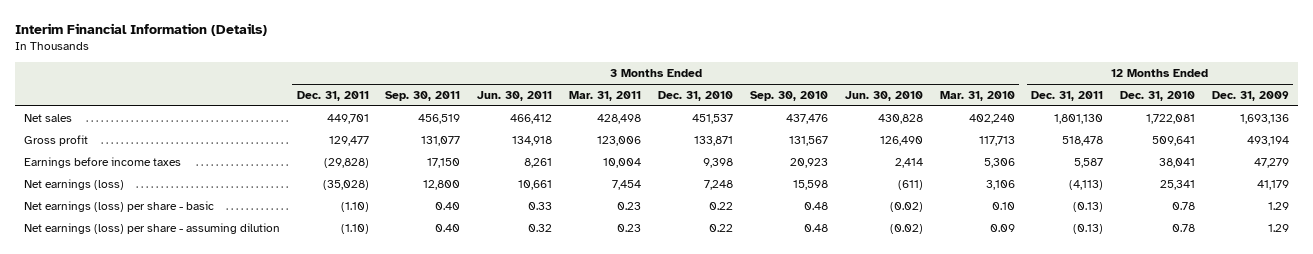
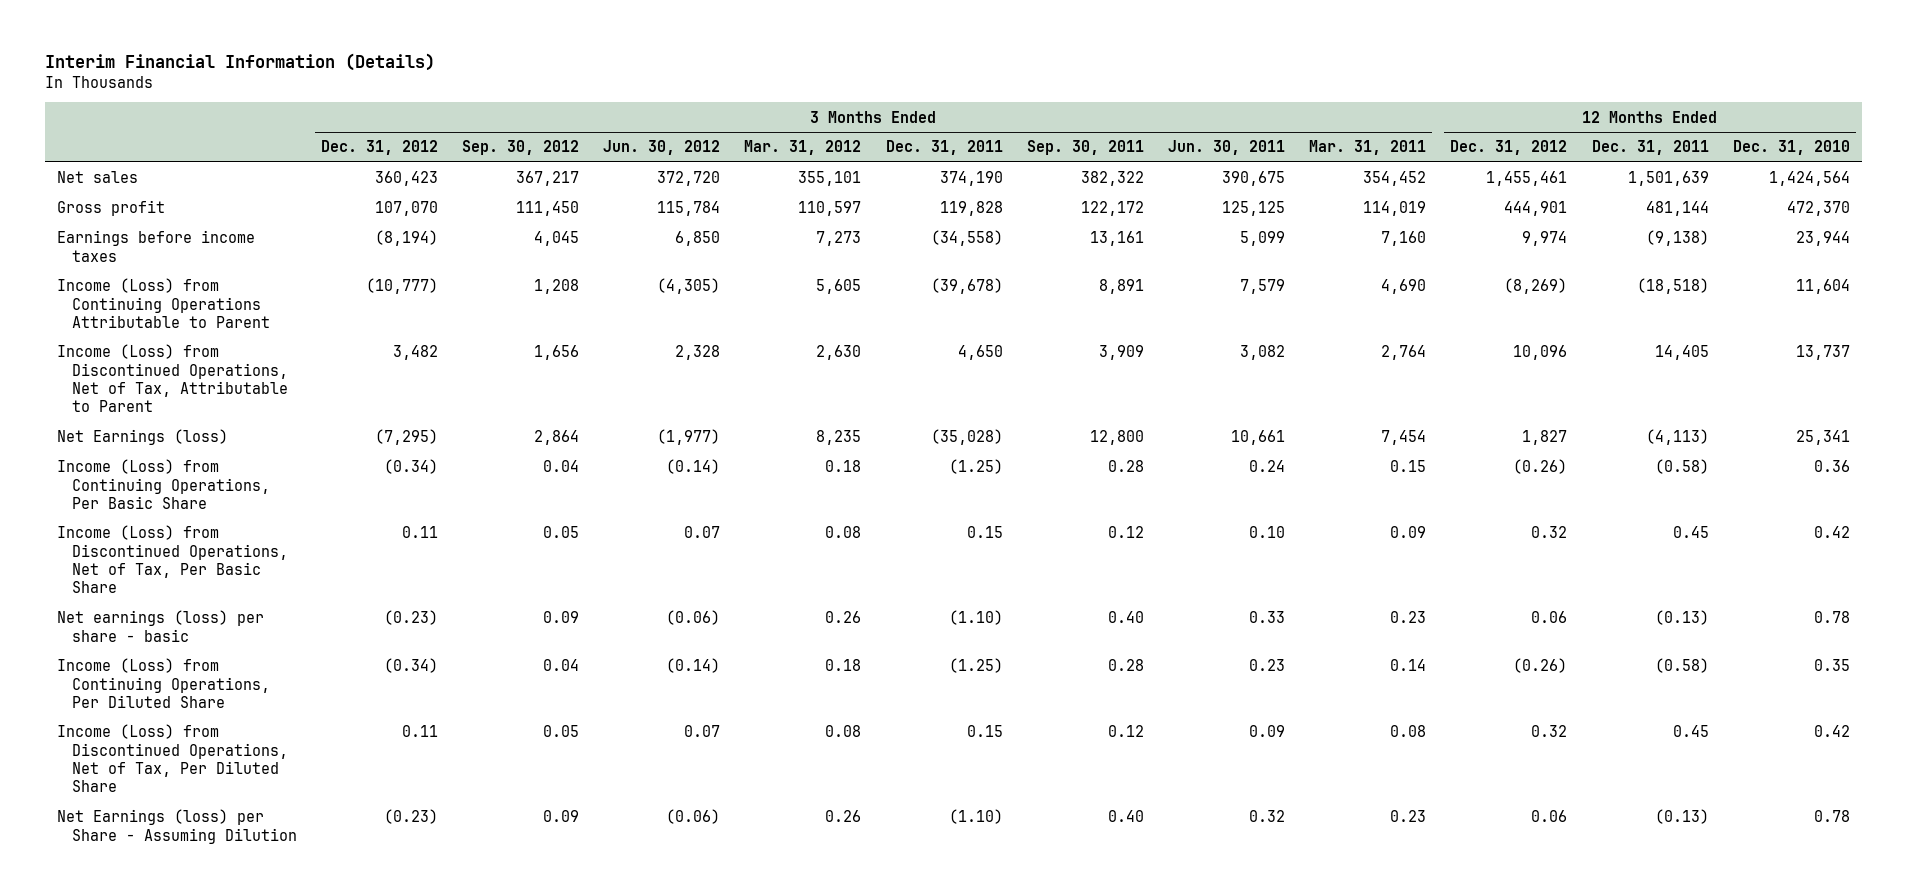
[658,90,734,101] Dec. 31, 2010 -> none
[749,90,828,101] Sep. 30, 2010 -> none
[844,90,923,101] Jun. 30, 2010 -> none
[939,90,1015,101] Mar. 31, 2010 -> none
[1212,90,1290,101] Dec. 31, 2009 -> none
none -> [320,140,438,156] Dec. 31, 2012
none -> [461,140,579,156] Sep. 30, 2012
none -> [603,140,721,156] Jun. 30, 2012
none -> [744,140,862,156] Mar. 31, 2012
none -> [1450,140,1568,156] Dec. 31, 2012
[326,113,369,124] 449,701 -> [939,171,1003,187] 374,190
[418,113,461,124] 456,519 -> [1080,171,1144,187] 382,322
[510,113,553,124] 466,412 -> [1221,171,1285,187] 390,675
[597,113,642,124] 428,498 -> [1363,171,1427,187] 354,452
[1054,113,1104,124] 1,801,130 -> [1627,171,1709,187] 1,501,639
[1146,113,1196,124] 1,722,081 -> [1768,171,1850,187] 1,424,564
[328,135,369,146] 129,477 -> [939,201,1003,217] 119,828
[421,135,461,146] 131,077 -> [1080,201,1144,217] 122,172
[512,135,553,146] 134,918 -> [1221,201,1285,217] 125,125
[597,135,642,146] 123,006 -> [1363,201,1427,217] 114,019
[1062,135,1104,146] 518,478 -> [1645,201,1709,217] 481,144
[1152,135,1196,146] 509,641 -> [1786,201,1850,217] 472,370
[323,157,369,168] (29,828) -> [930,230,1003,247] (34,558)
[427,157,461,168] 17,150 -> [1089,231,1144,247] 13,161
[524,157,553,168] 8,261 -> [1239,231,1285,247] 5,099
[603,157,642,168] 10,004 -> [1381,231,1427,247] 7,160
[1074,157,1104,168] 5,587 -> [1645,230,1709,247] (9,138)
[1159,157,1196,168] 38,041 -> [1795,231,1850,247] 23,944
none -> [56,278,270,329] Income (Loss) from Continuing Operations Attributable to Parent
none -> [56,344,288,413] Income (Loss) from Discontinued Operations, Net of Tax, Attributable to Parent
[23,178,124,190] Net earnings (loss) -> [56,429,228,446] Net Earnings (loss)
none -> [56,459,270,510] Income (Loss) from Continuing Operations, Per Basic Share
none -> [56,525,288,594] Income (Loss) from Discontinued Operations, Net of Tax, Per Basic Share
none -> [56,658,270,709] Income (Loss) from Continuing Operations, Per Diluted Share
none -> [56,724,288,793] Income (Loss) from Discontinued Operations, Net of Tax, Per Diluted Share
[23,222,280,234] Net earnings (loss) per share - assuming dilution -> [56,809,297,844] Net Earnings (loss) per Share - Assuming Dilution

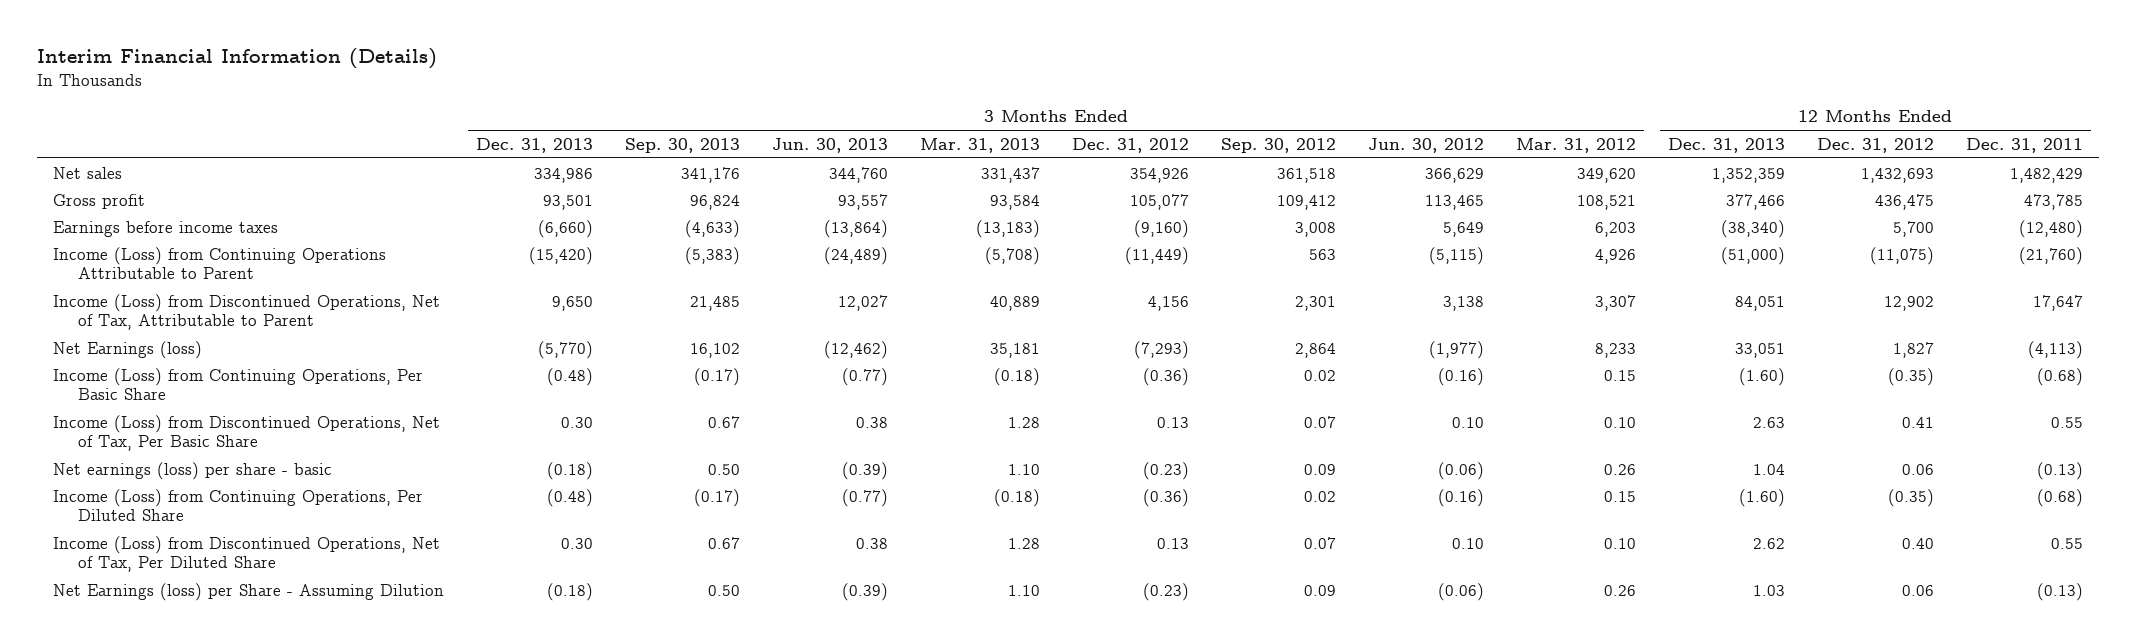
[885,140,1003,156] Dec. 31, 2011 -> none
[1026,140,1144,156] Sep. 30, 2011 -> none
[1167,140,1285,156] Jun. 30, 2011 -> none
[1309,140,1427,156] Mar. 31, 2011 -> none
[1732,140,1850,156] Dec. 31, 2010 -> none
none -> [475,137,593,153] Dec. 31, 2013
none -> [624,137,740,153] Sep. 30, 2013
none -> [771,137,888,153] Jun. 30, 2013
none -> [919,137,1040,153] Mar. 31, 2013
none -> [1667,137,1785,153] Dec. 31, 2013
[374,171,438,187] 360,423 -> [1129,167,1189,183] 354,926
[515,171,579,187] 367,217 -> [1276,167,1336,183] 361,518
[657,171,721,187] 372,720 -> [1424,167,1484,183] 366,629
[798,171,862,187] 355,101 -> [1576,167,1636,183] 349,620
[1486,171,1568,187] 1,455,461 -> [1860,167,1934,183] 1,432,693
[1627,171,1709,187] 1,501,639 -> [2009,167,2083,183] 1,482,429
[374,201,438,217] 107,070 -> [1129,193,1189,210] 105,077
[515,201,579,217] 111,450 -> [1276,194,1336,210] 109,412
[657,201,721,217] 115,784 -> [1424,194,1484,210] 113,465
[798,201,862,217] 110,597 -> [1576,194,1636,210] 108,521
[1504,201,1568,217] 444,901 -> [1874,193,1934,210] 436,475
[1645,201,1709,217] 481,144 -> [2023,193,2083,210] 473,785
[374,230,438,247] (8,194) -> [1133,219,1189,238] (9,160)
[533,231,579,247] 4,045 -> [1294,221,1336,237] 3,008
[675,231,721,247] 6,850 -> [1442,221,1484,237] 5,649
[816,231,862,247] 7,273 -> [1594,221,1636,237] 6,203
[1522,231,1568,247] 9,974 -> [1892,220,1934,237] 5,700
[1645,230,1709,247] (9,138) -> [2018,219,2083,238] (12,480)
[365,278,438,295] (10,777) -> [1124,246,1189,265] (11,449)
[533,279,579,295] 1,208 -> [1308,248,1336,260] 563
[657,278,721,295] (4,305) -> [1428,246,1484,265] (5,115)
[816,279,862,295] 5,605 -> [1594,248,1636,264] 4,926
[1504,278,1568,295] (8,269) -> [1869,246,1934,265] (11,075)
[1636,278,1709,295] (18,518) -> [2018,246,2083,265] (21,760)
[392,345,438,361] 3,482 -> [1147,295,1189,311] 4,156
[533,345,579,361] 1,656 -> [1294,295,1336,311] 2,301
[675,345,721,361] 2,328 -> [1442,295,1484,311] 3,138
[816,345,862,361] 2,630 -> [1594,294,1636,311] 3,307
[1513,345,1568,361] 10,096 -> [1883,295,1934,311] 12,902
[1654,345,1709,361] 14,405 -> [2032,294,2083,311] 17,647
[374,429,438,446] (7,295) -> [1133,340,1189,359] (7,293)
[816,430,862,446] 8,235 -> [1594,342,1636,358] 8,233
[383,459,438,475] (0.34) -> [1142,367,1189,386] (0.36)
[542,460,579,473] 0.04 -> [1303,369,1336,381] 0.02
[666,459,721,475] (0.14) -> [1437,367,1484,386] (0.16)
[825,460,862,473] 0.18 -> [1603,369,1636,381] 0.15
[1513,459,1568,475] (0.26) -> [1887,367,1934,386] (0.35)
[1654,459,1709,475] (0.58) -> [2036,367,2083,386] (0.68)
[401,526,438,539] 0.11 -> [1156,416,1189,428] 0.13
[542,526,579,539] 0.05 -> [1303,415,1336,428] 0.07
[684,526,721,539] 0.07 -> [1451,416,1484,428] 0.10
[825,526,862,539] 0.08 -> [1603,416,1636,428] 0.10
[1531,526,1568,539] 0.32 -> [1901,416,1934,428] 0.41
[1672,526,1709,539] 0.45 -> [2050,416,2083,428] 0.55
[383,658,438,674] (0.34) -> [1142,488,1189,507] (0.36)
[542,659,579,672] 0.04 -> [1303,490,1336,502] 0.02
[666,658,721,674] (0.14) -> [1437,488,1484,507] (0.16)
[825,659,862,672] 0.18 -> [1603,490,1636,502] 0.15
[1513,658,1568,674] (0.26) -> [1887,488,1934,507] (0.35)
[1654,658,1709,674] (0.58) -> [2036,488,2083,507] (0.68)
[401,725,438,738] 0.11 -> [1156,537,1189,549] 0.13
[542,725,579,738] 0.05 -> [1303,536,1336,549] 0.07
[684,725,721,738] 0.07 -> [1451,537,1484,549] 0.10
[825,725,862,738] 0.08 -> [1603,537,1636,549] 0.10
[1531,725,1568,738] 0.32 -> [1901,537,1934,549] 0.40
[1672,725,1709,738] 0.45 -> [2050,537,2083,549] 0.55

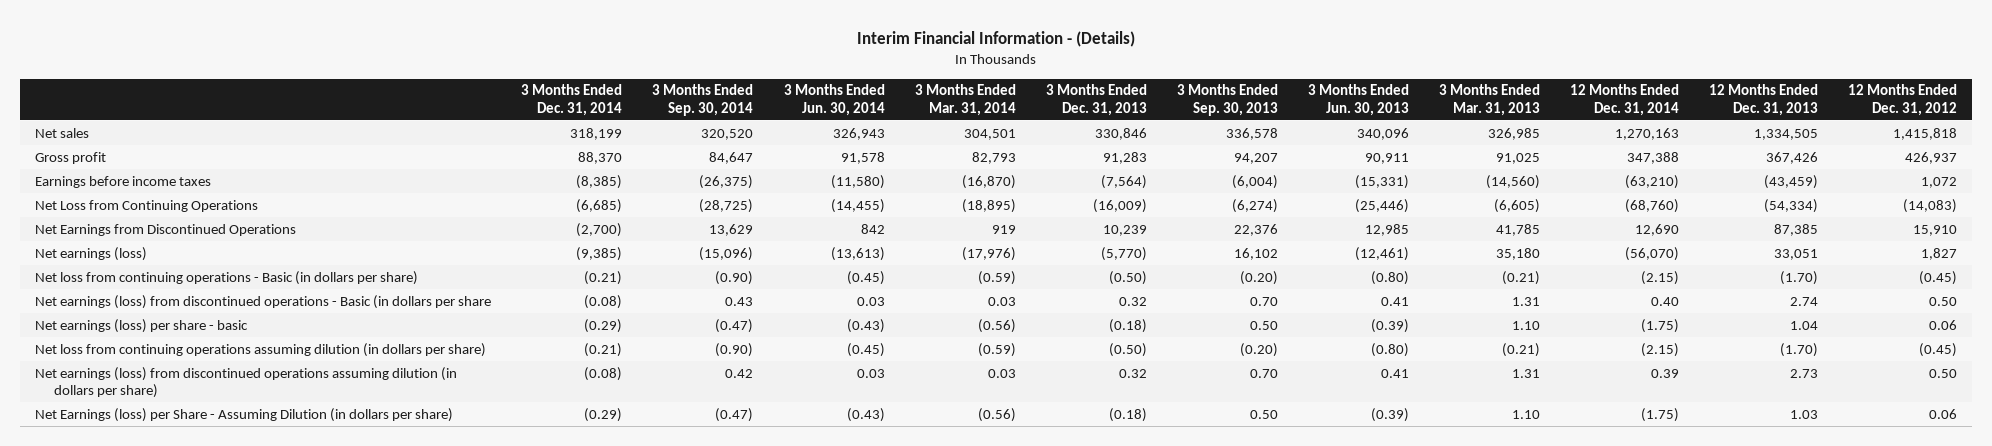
[36,48,437,70] Interim Financial Information (Details) -> [857,30,1136,47] Interim Financial Information - (Details)
[1071,137,1189,153] Dec. 31, 2012 -> none
[1220,137,1336,153] Sep. 30, 2012 -> none
[1367,137,1484,153] Jun. 30, 2012 -> none
[1515,137,1636,153] Mar. 31, 2012 -> none
[1965,137,2083,153] Dec. 31, 2011 -> none
none -> [521,84,623,116] 3 Months Ended Dec. 31, 2014
none -> [652,84,754,116] 3 Months Ended Sep. 30, 2014
none -> [783,84,885,116] 3 Months Ended Jun. 30, 2014
none -> [914,84,1016,116] 3 Months Ended Mar. 31, 2014
none -> [1570,84,1680,116] 12 Months Ended Dec. 31, 2014
[533,167,593,183] 334,986 -> [1094,127,1147,140] 330,846
[680,166,740,183] 341,176 -> [1225,127,1278,140] 336,578
[828,166,888,183] 344,760 -> [1356,127,1409,140] 340,096
[980,166,1040,183] 331,437 -> [1487,127,1540,140] 326,985
[1711,167,1785,183] 1,352,359 -> [1754,128,1819,140] 1,334,505
[1860,167,1934,183] 1,432,693 -> [1893,127,1958,140] 1,415,818
[542,194,593,210] 93,501 -> [1102,151,1147,164] 91,283
[689,194,740,210] 96,824 -> [1233,152,1278,164] 94,207
[837,193,888,210] 93,557 -> [1364,152,1409,164] 90,911
[989,194,1040,210] 93,584 -> [1495,152,1540,164] 91,025
[1725,193,1785,210] 377,466 -> [1766,151,1819,164] 367,426
[1874,193,1934,210] 436,475 -> [1905,151,1958,164] 426,937
[537,219,593,238] (6,660) -> [1100,174,1147,189] (7,564)
[684,219,740,238] (4,633) -> [1231,174,1278,189] (6,004)
[823,219,888,238] (13,864) -> [1354,174,1409,189] (15,331)
[975,219,1040,238] (13,183) -> [1485,174,1540,189] (14,560)
[1720,219,1785,238] (38,340) -> [1764,174,1819,189] (43,459)
[1892,220,1934,237] 5,700 -> [1921,176,1958,188] 1,072
[52,246,386,280] Income (Loss) from Continuing Operations Attributable to Parent -> [35,199,259,212] Net Loss from Continuing Operations
[528,246,593,265] (15,420) -> [1092,198,1147,213] (16,009)
[684,246,740,265] (5,383) -> [1231,198,1278,213] (6,274)
[823,246,888,265] (24,489) -> [1354,198,1409,213] (25,446)
[984,246,1040,265] (5,708) -> [1493,198,1540,213] (6,605)
[1720,246,1785,265] (51,000) -> [1764,198,1819,213] (54,334)
[1869,246,1934,265] (11,075) -> [1903,198,1958,213] (14,083)
[52,293,440,331] Income (Loss) from Discontinued Operations, Net of Tax, Attributable to Parent -> [35,223,297,236] Net Earnings from Discontinued Operations
[551,295,593,311] 9,650 -> [1102,224,1147,236] 10,239
[689,295,740,311] 21,485 -> [1233,223,1278,236] 22,376
[837,294,888,311] 12,027 -> [1364,223,1409,236] 12,985
[989,295,1040,311] 40,889 -> [1495,223,1540,236] 41,785
[1734,295,1785,311] 84,051 -> [1774,223,1819,236] 87,385
[1883,295,1934,311] 12,902 -> [1913,224,1958,236] 15,910
[52,340,202,359] Net Earnings (loss) -> [35,246,148,261] Net earnings (loss)
[823,340,888,359] (12,462) -> [1354,246,1409,261] (12,461)
[989,342,1040,358] 35,181 -> [1495,247,1540,260] 35,180
[52,367,423,401] Income (Loss) from Continuing Operations, Per Basic Share -> [35,270,419,285] Net loss from continuing operations - Basic (in dollars per share)
[546,367,593,386] (0.48) -> [1108,270,1147,285] (0.50)
[693,367,740,386] (0.17) -> [1239,270,1278,285] (0.20)
[841,367,888,386] (0.77) -> [1370,270,1409,285] (0.80)
[993,367,1040,386] (0.18) -> [1501,270,1540,285] (0.21)
[1738,367,1785,386] (1.60) -> [1780,270,1819,285] (1.70)
[1887,367,1934,386] (0.35) -> [1919,270,1958,285] (0.45)
[52,414,440,452] Income (Loss) from Discontinued Operations, Net of Tax, Per Basic Share -> [35,294,492,309] Net earnings (loss) from discontinued operations - Basic (in dollars per share
[560,416,593,428] 0.30 -> [1118,296,1147,306] 0.32
[707,415,740,428] 0.67 -> [1249,296,1278,306] 0.70
[855,416,888,428] 0.38 -> [1380,296,1409,306] 0.41
[1007,416,1040,428] 1.28 -> [1511,296,1540,306] 1.31
[1752,416,1785,428] 2.63 -> [1790,296,1819,306] 2.74
[1901,416,1934,428] 0.41 -> [1929,296,1958,306] 0.50
[52,488,423,522] Income (Loss) from Continuing Operations, Per Diluted Share -> [35,342,487,357] Net loss from continuing operations assuming dilution (in dollars per share)
[546,488,593,507] (0.48) -> [1108,342,1147,357] (0.50)
[693,488,740,507] (0.17) -> [1239,342,1278,357] (0.20)
[841,488,888,507] (0.77) -> [1370,342,1409,357] (0.80)
[993,488,1040,507] (0.18) -> [1501,342,1540,357] (0.21)
[1738,488,1785,507] (1.60) -> [1780,342,1819,357] (1.70)
[1887,488,1934,507] (0.35) -> [1919,342,1958,357] (0.45)
[52,535,440,573] Income (Loss) from Discontinued Operations, Net of Tax, Per Diluted Share -> [35,366,458,398] Net earnings (loss) from discontinued operations assuming dilution (in dollars per share)
[560,537,593,549] 0.30 -> [1118,368,1147,378] 0.32
[707,536,740,549] 0.67 -> [1249,368,1278,378] 0.70
[855,537,888,549] 0.38 -> [1380,368,1409,378] 0.41
[1007,537,1040,549] 1.28 -> [1511,368,1540,378] 1.31
[1752,537,1785,549] 2.62 -> [1790,368,1819,378] 2.73
[1901,537,1934,549] 0.40 -> [1929,368,1958,378] 0.50
[52,582,444,601] Net Earnings (loss) per Share - Assuming Dilution -> [35,407,454,422] Net Earnings (loss) per Share - Assuming Dilution (in dollars per share)

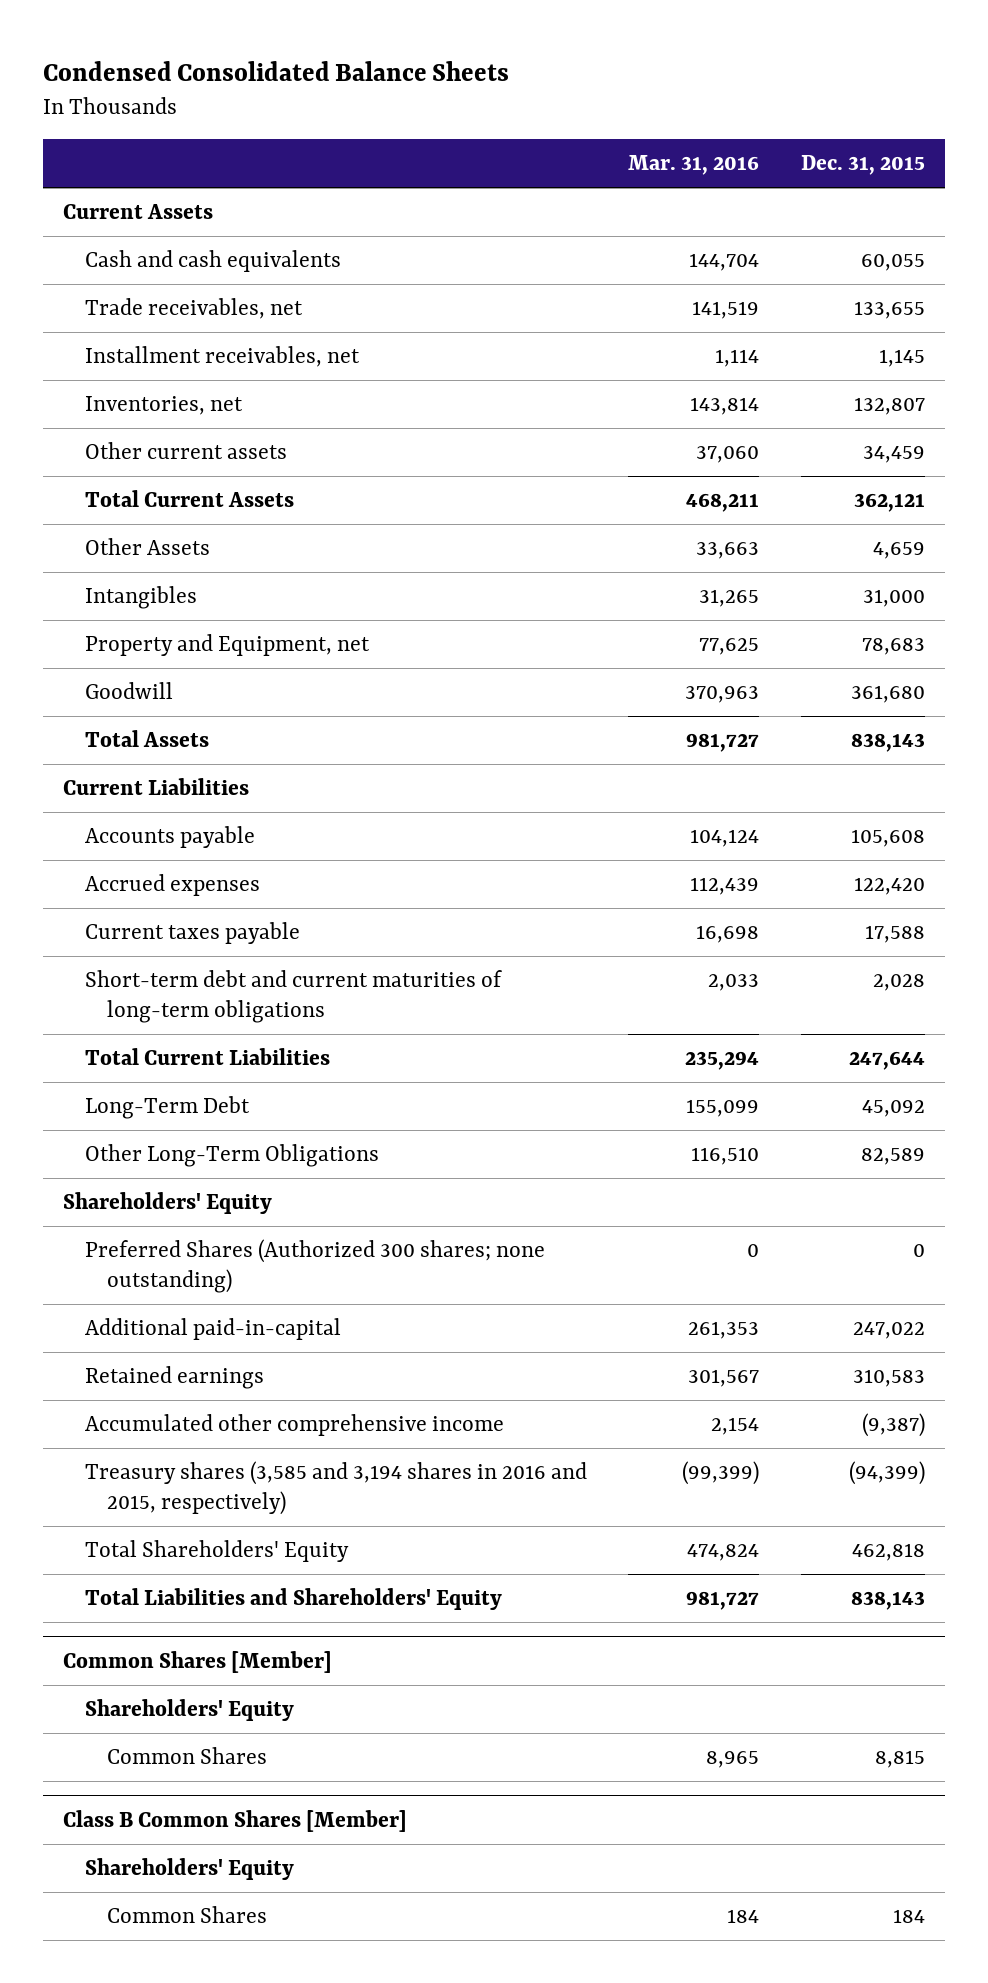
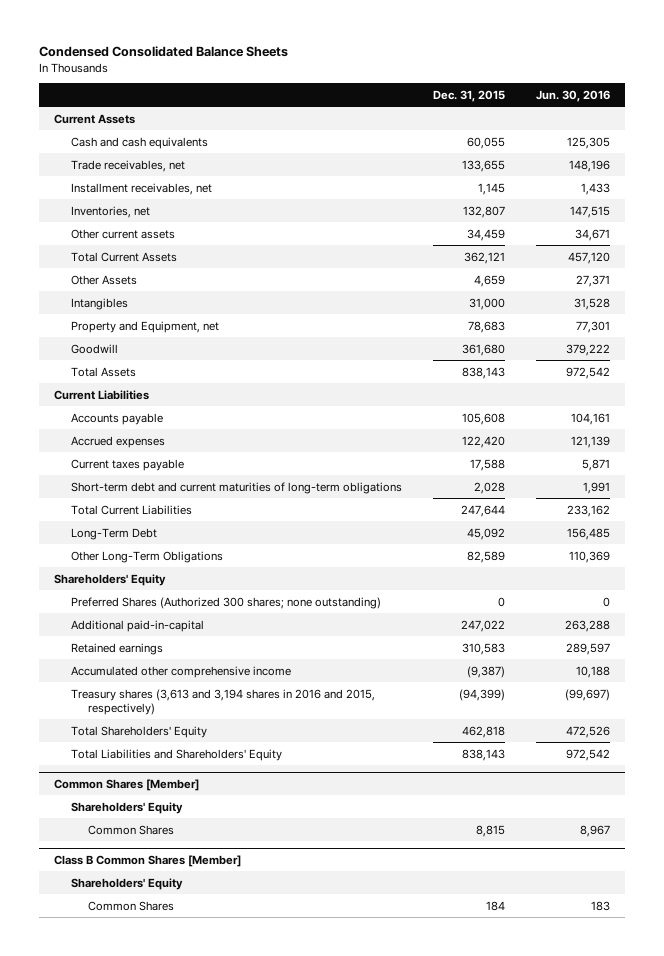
[628,155,760,176] Mar. 31, 2016 -> none
none -> [535,89,610,102] Jun. 30, 2016
[85,1461,588,1516] Treasury shares (3,585 and 3,194 shares in 2016 and 2015, respectively) -> [70,688,375,715] Treasury shares (3,613 and 3,194 shares in 2016 and 2015, respectively)

